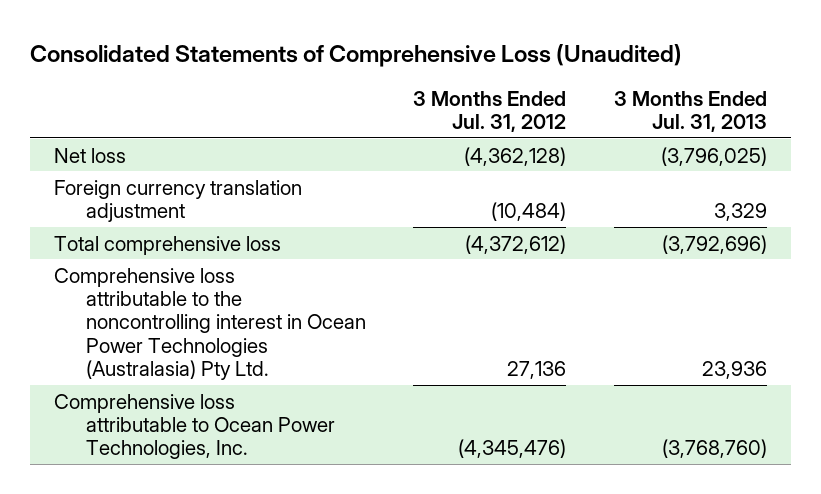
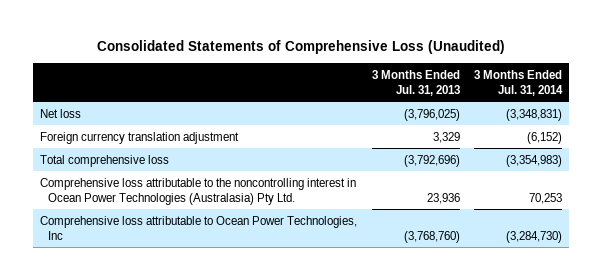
[413,90,567,132] 3 Months Ended Jul. 31, 2012 -> none
none -> [474,69,564,96] 3 Months Ended Jul. 31, 2014
[53,393,335,460] Comprehensive loss attributable to Ocean Power Technologies, Inc. -> [40,215,358,240] Comprehensive loss attributable to Ocean Power Technologies, Inc

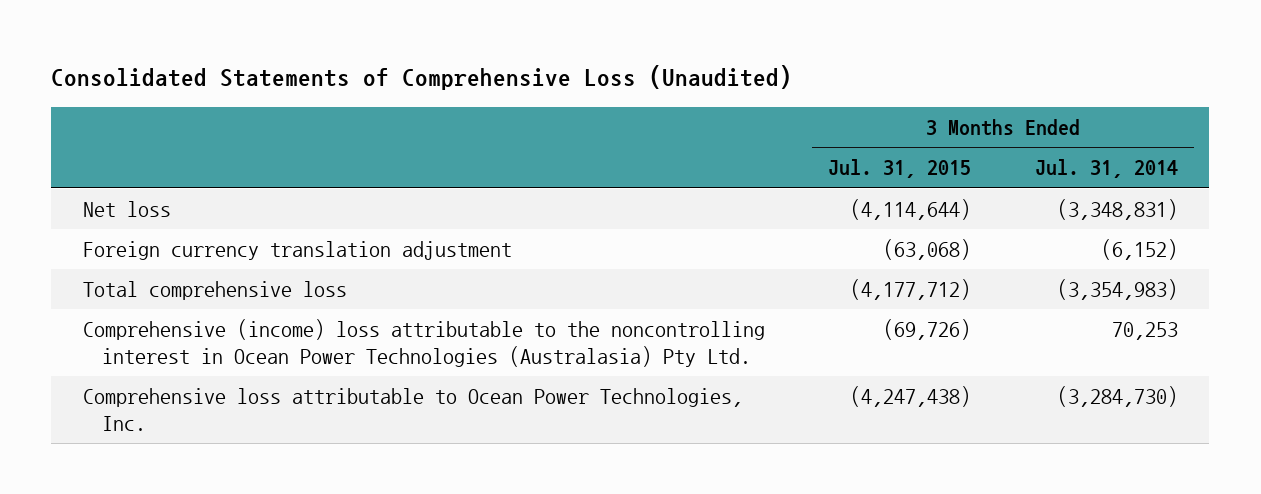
[371,69,460,96] 3 Months Ended Jul. 31, 2013 -> none
none -> [828,159,972,179] Jul. 31, 2015
[40,177,357,205] Comprehensive loss attributable to the noncontrolling interest in Ocean Power Technologies (Australasia) Pty Ltd. -> [82,319,765,367] Comprehensive (income) loss attributable to the noncontrolling interest in Ocean Power Technologies (Australasia) Pty Ltd.
[40,215,358,240] Comprehensive loss attributable to Ocean Power Technologies, Inc -> [82,388,743,431] Comprehensive loss attributable to Ocean Power Technologies, Inc.

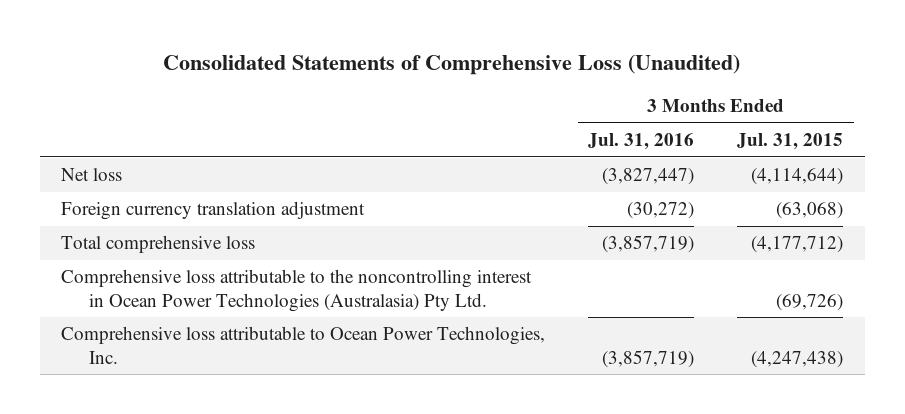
[1034,159,1178,179] Jul. 31, 2014 -> none
none -> [588,133,695,151] Jul. 31, 2016
[82,319,765,367] Comprehensive (income) loss attributable to the noncontrolling interest in Ocean Power Technologies (Australasia) Pty Ltd. -> [61,269,533,313] Comprehensive loss attributable to the noncontrolling interest in Ocean Power Technologies (Australasia) Pty Ltd.

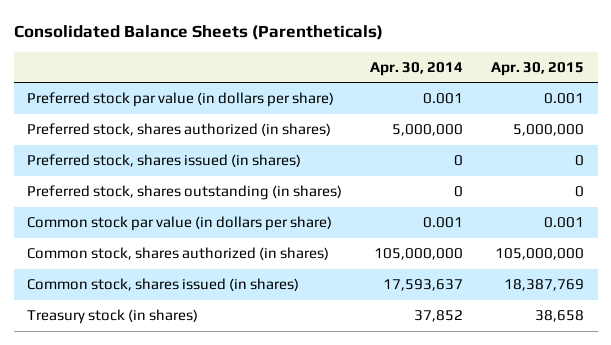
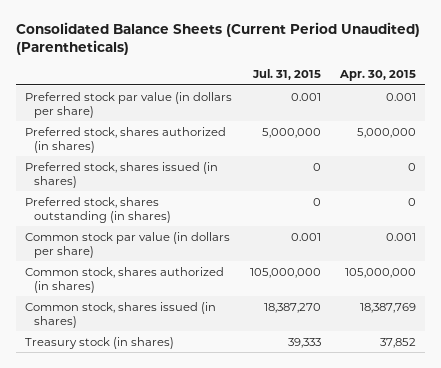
[13,24,383,40] Consolidated Balance Sheets (Parentheticals) -> [15,22,420,56] Consolidated Balance Sheets (Current Period Unaudited) (Parentheticals)
[370,61,464,76] Apr. 30, 2014 -> none
none -> [252,69,322,81] Jul. 31, 2015
[534,310,584,323] 38,658 -> [379,337,416,348] 37,852

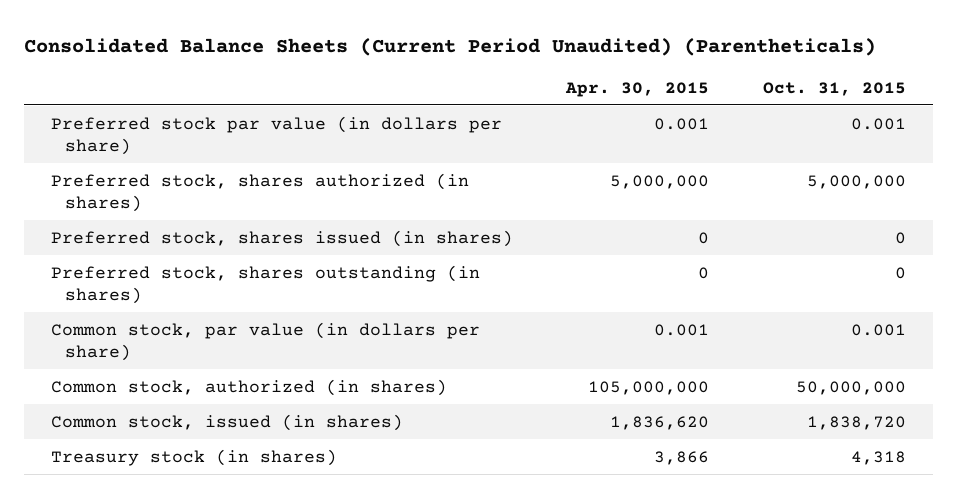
[252,69,322,81] Jul. 31, 2015 -> none
none -> [762,81,906,96] Oct. 31, 2015
[25,231,231,258] Common stock par value (in dollars per share) -> [50,321,480,361] Common stock, par value (in dollars per share)
[25,266,225,293] Common stock, shares authorized (in shares) -> [50,378,447,396] Common stock, authorized (in shares)
[25,301,217,328] Common stock, shares issued (in shares) -> [50,413,403,431] Common stock, issued (in shares)
[359,302,416,313] 18,387,769 -> [610,415,710,430] 1,836,620
[379,337,416,348] 37,852 -> [654,450,710,465] 3,866

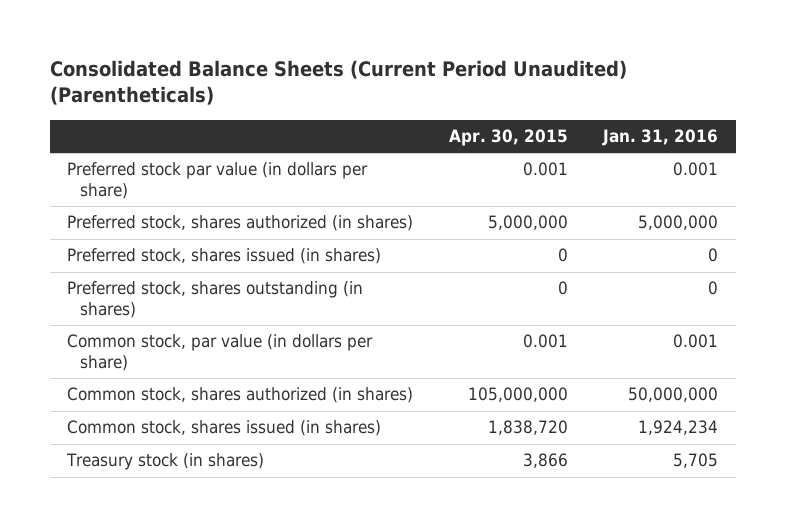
[762,81,906,96] Oct. 31, 2015 -> none
none -> [602,129,719,147] Jan. 31, 2016
[50,378,447,396] Common stock, authorized (in shares) -> [67,387,414,404] Common stock, shares authorized (in shares)
[50,413,403,431] Common stock, issued (in shares) -> [67,420,382,437] Common stock, shares issued (in shares)
[610,415,710,430] 1,836,620 -> [487,420,568,436] 1,838,720

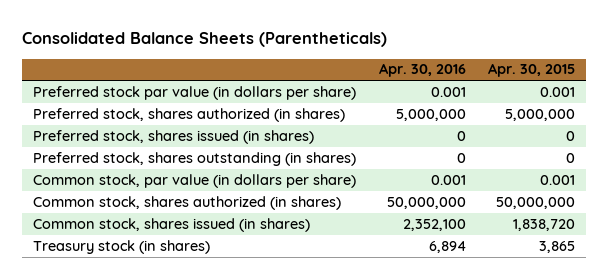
[49,59,627,106] Consolidated Balance Sheets (Current Period Unaudited) (Parentheticals) -> [22,32,388,48] Consolidated Balance Sheets (Parentheticals)
[602,129,719,147] Jan. 31, 2016 -> none
none -> [378,63,466,78] Apr. 30, 2016
[467,387,568,403] 105,000,000 -> [495,196,575,209] 50,000,000
[522,453,568,469] 3,866 -> [538,240,575,253] 3,865

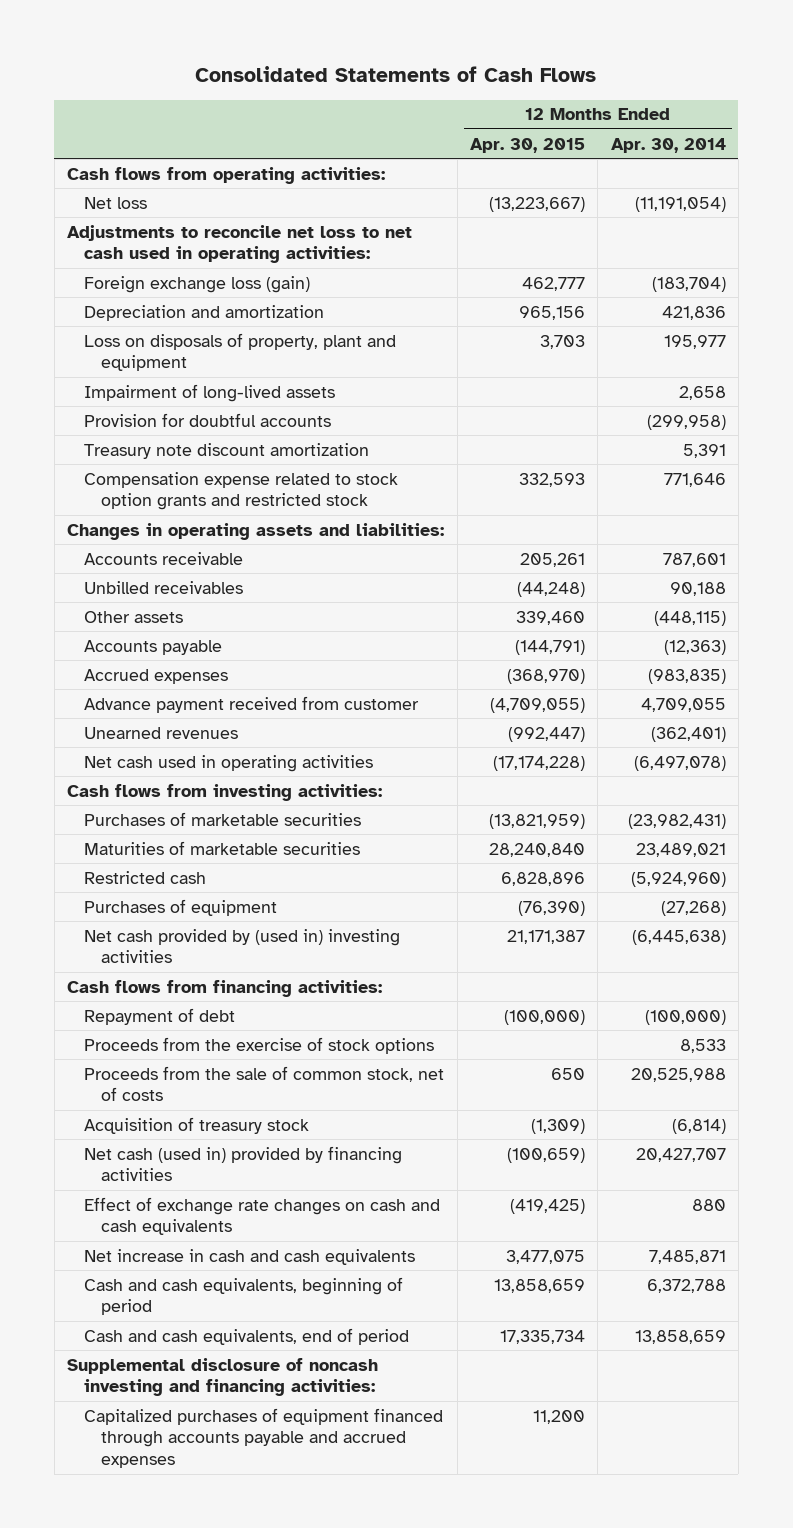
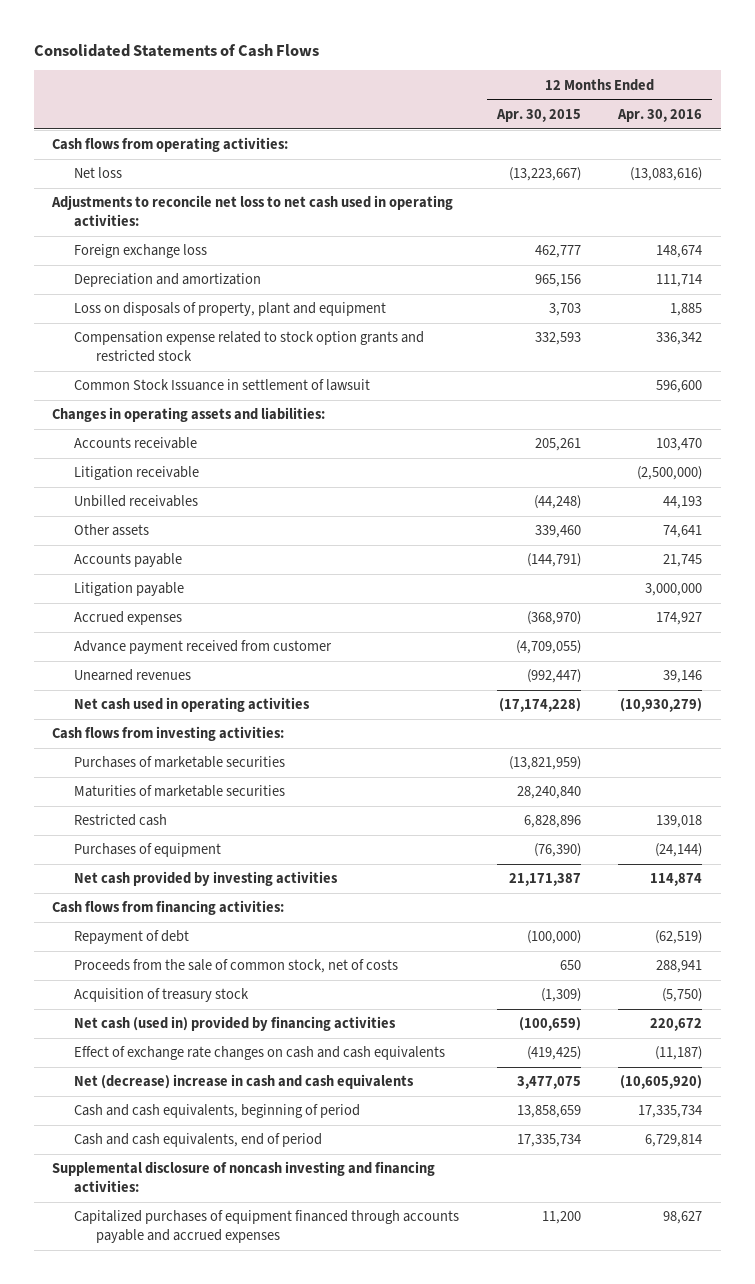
[610,137,726,153] Apr. 30, 2014 -> none
none -> [617,108,703,122] Apr. 30, 2016
[84,275,311,293] Foreign exchange loss (gain) -> [74,244,208,259] Foreign exchange loss
[84,383,336,402] Impairment of long-lived assets -> none
[84,412,332,427] Provision for doubtful accounts -> none
[84,442,370,459] Treasury note discount amortization -> none
none -> [74,379,371,392] Common Stock Issuance in settlement of lawsuit
none -> [74,466,200,481] Litigation receivable
none -> [74,582,185,597] Litigation payable
[84,928,401,964] Net cash provided by (used in) investing activities -> [74,871,339,887] Net cash provided by investing activities
[84,1036,435,1054] Proceeds from the exercise of stock options -> none
[84,1248,416,1265] Net increase in cash and cash equivalents -> [74,1074,415,1090] Net (decrease) increase in cash and cash equivalents

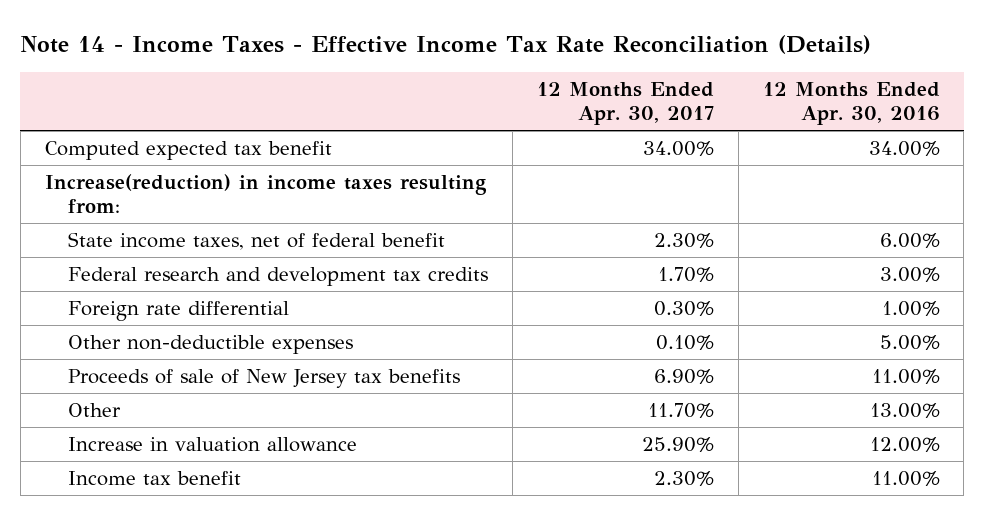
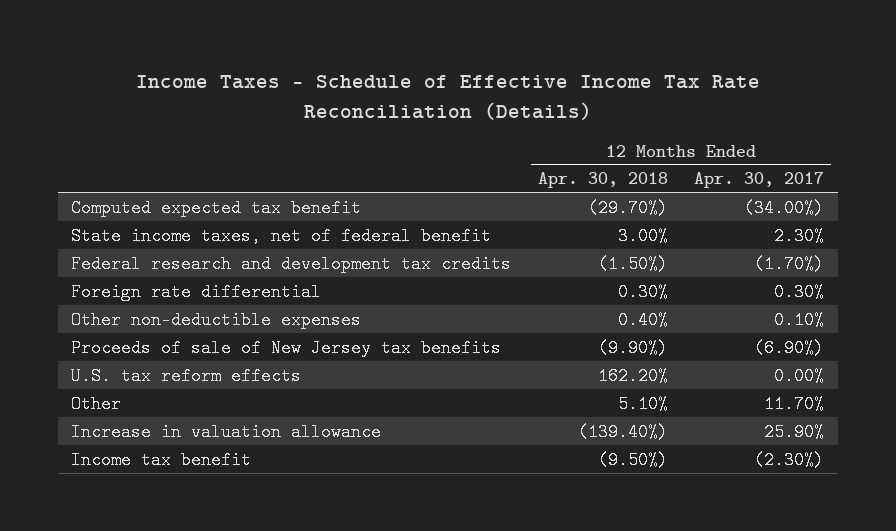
[20,34,872,54] Note 14 - Income Taxes - Effective Income Tax Rate Reconciliation (Details) -> [135,74,760,120] Income Taxes - Schedule of Effective Income Tax Rate Reconciliation (Details)
[762,82,940,126] 12 Months Ended Apr. 30, 2016 -> none
none -> [537,172,668,189] Apr. 30, 2018
[44,174,487,214] Increase(reduction) in income taxes resulting from: -> none
[643,141,715,157] 34.00% -> [744,198,825,217] (34.00%)
[658,267,715,283] 1.70% -> [754,254,825,273] (1.70%)
[654,369,715,385] 6.90% -> [754,338,825,357] (6.90%)
none -> [71,366,302,385] U.S. tax reform effects
[654,471,715,487] 2.30% -> [754,450,825,469] (2.30%)

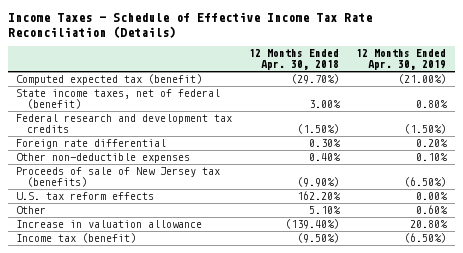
[694,172,825,189] Apr. 30, 2017 -> none
none -> [356,49,447,71] 12 Months Ended Apr. 30, 2019
[71,198,362,217] Computed expected tax benefit -> [16,74,203,86] Computed expected tax (benefit)
[71,226,492,245] State income taxes, net of federal benefit -> [16,89,221,110] State income taxes, net of federal (benefit)
[71,338,502,357] Proceeds of sale of New Jersey tax benefits -> [16,167,221,188] Proceeds of sale of New Jersey tax (benefits)
[71,450,252,469] Income tax benefit -> [16,233,137,244] Income tax (benefit)

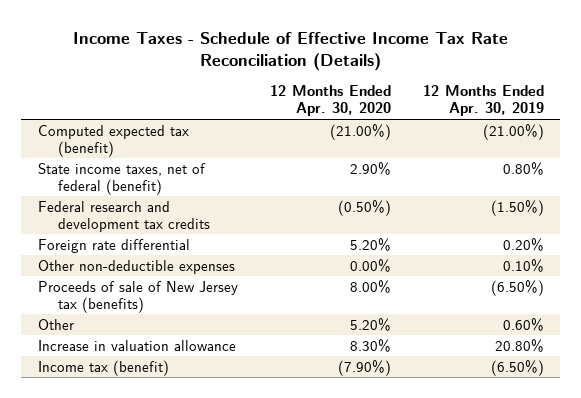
[249,49,340,71] 12 Months Ended Apr. 30, 2018 -> none
none -> [269,85,391,117] 12 Months Ended Apr. 30, 2020
[16,192,155,201] U.S. tax reform effects -> none

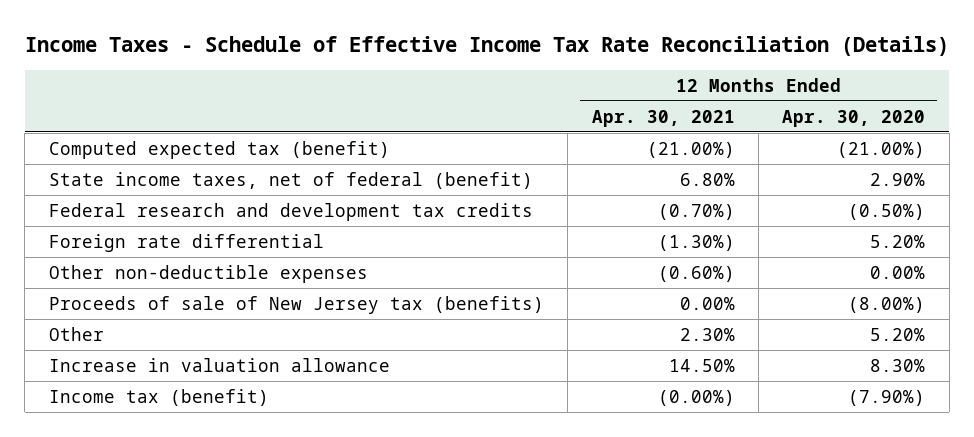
[422,85,544,117] 12 Months Ended Apr. 30, 2019 -> none
none -> [591,109,735,127] Apr. 30, 2021
[349,279,391,293] 8.00% -> [848,296,926,313] (8.00%)

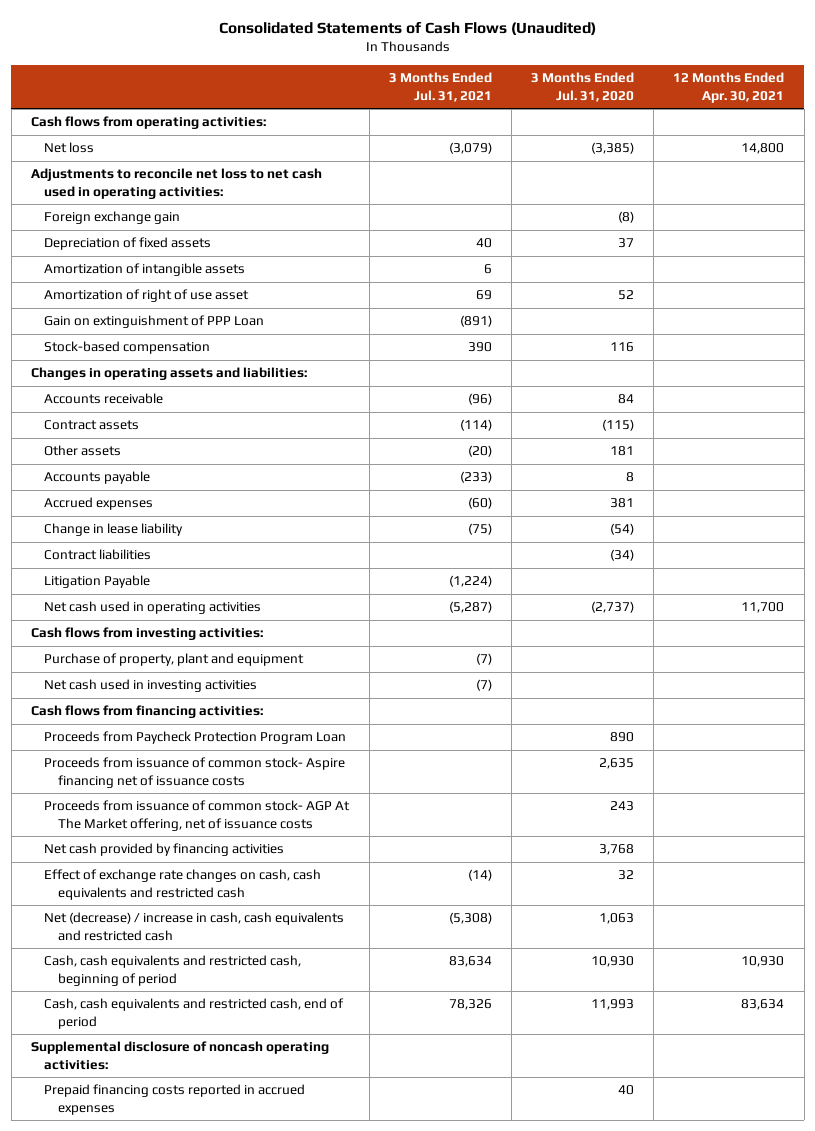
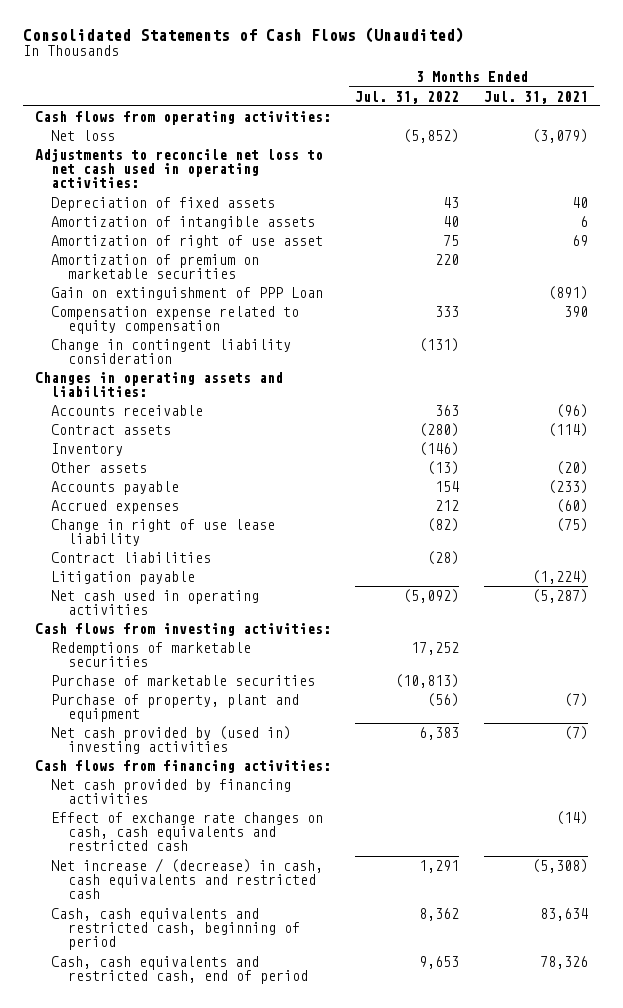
[531,72,635,102] 3 Months Ended Jul. 31, 2020 -> none
[673,72,785,103] 12 Months Ended Apr. 30, 2021 -> none
none -> [355,90,460,104] Jul. 31, 2022
[44,211,181,225] Foreign exchange gain -> none
none -> [51,253,260,280] Amortization of premium on marketable securities
[44,341,211,355] Stock-based compensation -> [51,305,300,335] Compensation expense related to equity compensation
none -> [51,338,292,365] Change in contingent liability consideration
none -> [51,442,124,456] Inventory
[44,523,184,537] Change in lease liability -> [51,518,276,547] Change in right of use lease liability
[44,575,151,589] Litigation Payable -> [51,570,196,585] Litigation payable
none -> [51,641,252,668] Redemptions of marketable securities
none -> [51,674,316,686] Purchase of marketable securities
[44,679,258,693] Net cash used in investing activities -> [51,725,292,755] Net cash provided by (used in) investing activities
[44,731,347,745] Proceeds from Paycheck Protection Program Loan -> none
[44,757,346,788] Proceeds from issuance of common stock- Aspire financing net of issuance costs -> none
[44,800,351,831] Proceeds from issuance of common stock- AGP At The Market offering, net of issuance costs -> none
[44,912,345,941] Net (decrease) / increase in cash, cash equivalents and restricted cash -> [51,857,324,900] Net increase / (decrease) in cash, cash equivalents and restricted cash
[30,1041,329,1070] Supplemental disclosure of noncash operating activities: -> none
[44,1084,306,1115] Prepaid financing costs reported in accrued expenses -> none

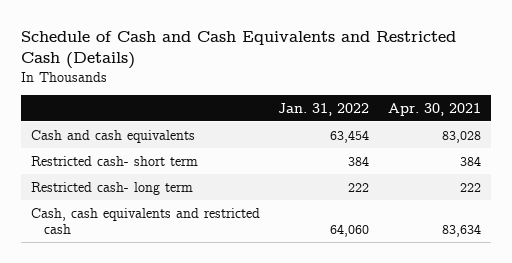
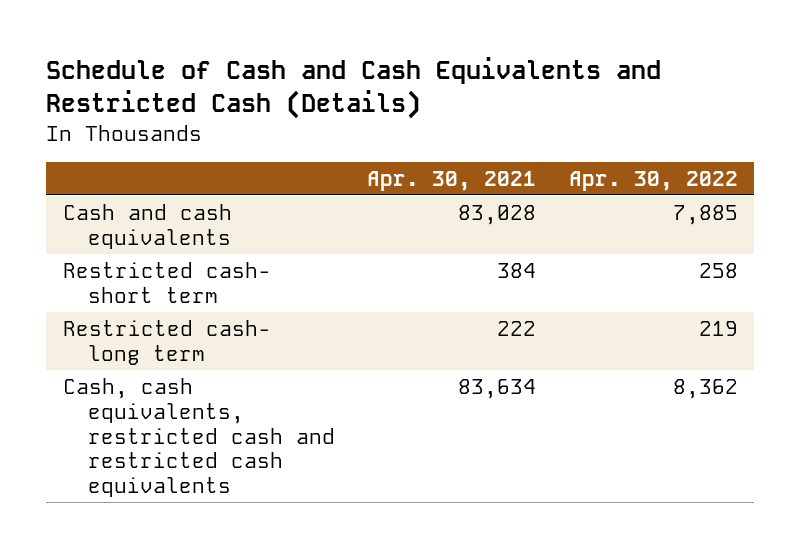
[278,102,370,116] Jan. 31, 2022 -> none
none -> [568,170,738,191] Apr. 30, 2022
[30,207,260,234] Cash, cash equivalents and restricted cash -> [62,377,335,498] Cash, cash equivalents, restricted cash and restricted cash equivalents

